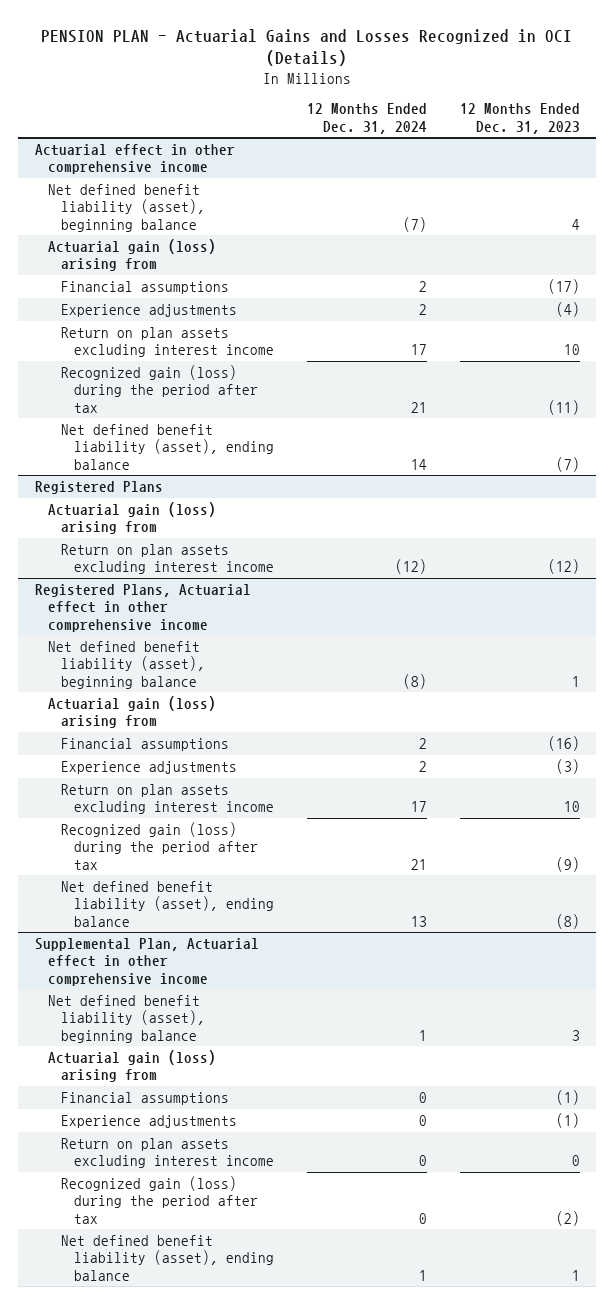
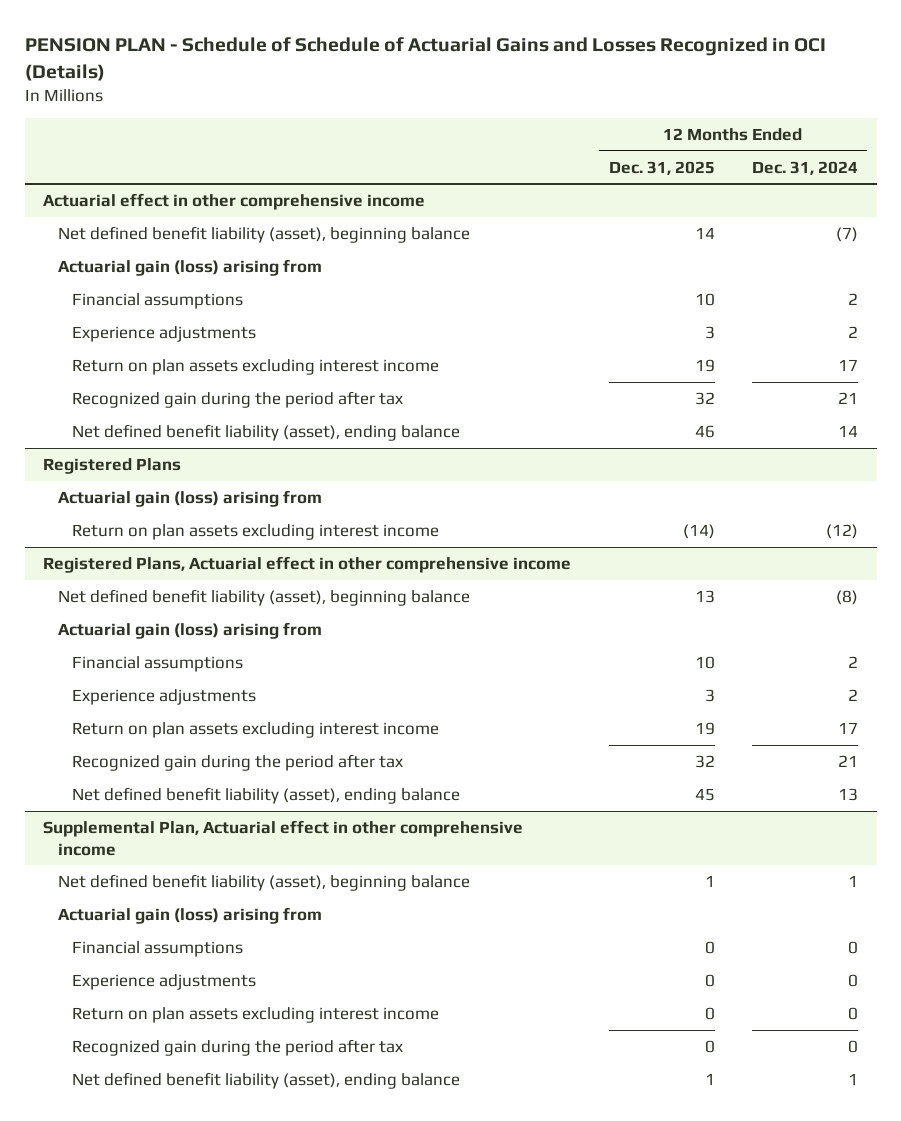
[41,28,573,67] PENSION PLAN - Actuarial Gains and Losses Recognized in OCI (Details) -> [24,37,826,81] PENSION PLAN - Schedule of Schedule of Actuarial Gains and Losses Recognized in OCI (Details)
[459,103,580,134] 12 Months Ended Dec. 31, 2023 -> none
none -> [608,160,715,175] Dec. 31, 2025
[60,365,259,413] Recognized gain (loss) during the period after tax -> [72,390,404,408] Recognized gain during the period after tax
[60,822,259,870] Recognized gain (loss) during the period after tax -> [72,753,404,771] Recognized gain during the period after tax
[60,1176,259,1224] Recognized gain (loss) during the period after tax -> [72,1038,404,1056] Recognized gain during the period after tax

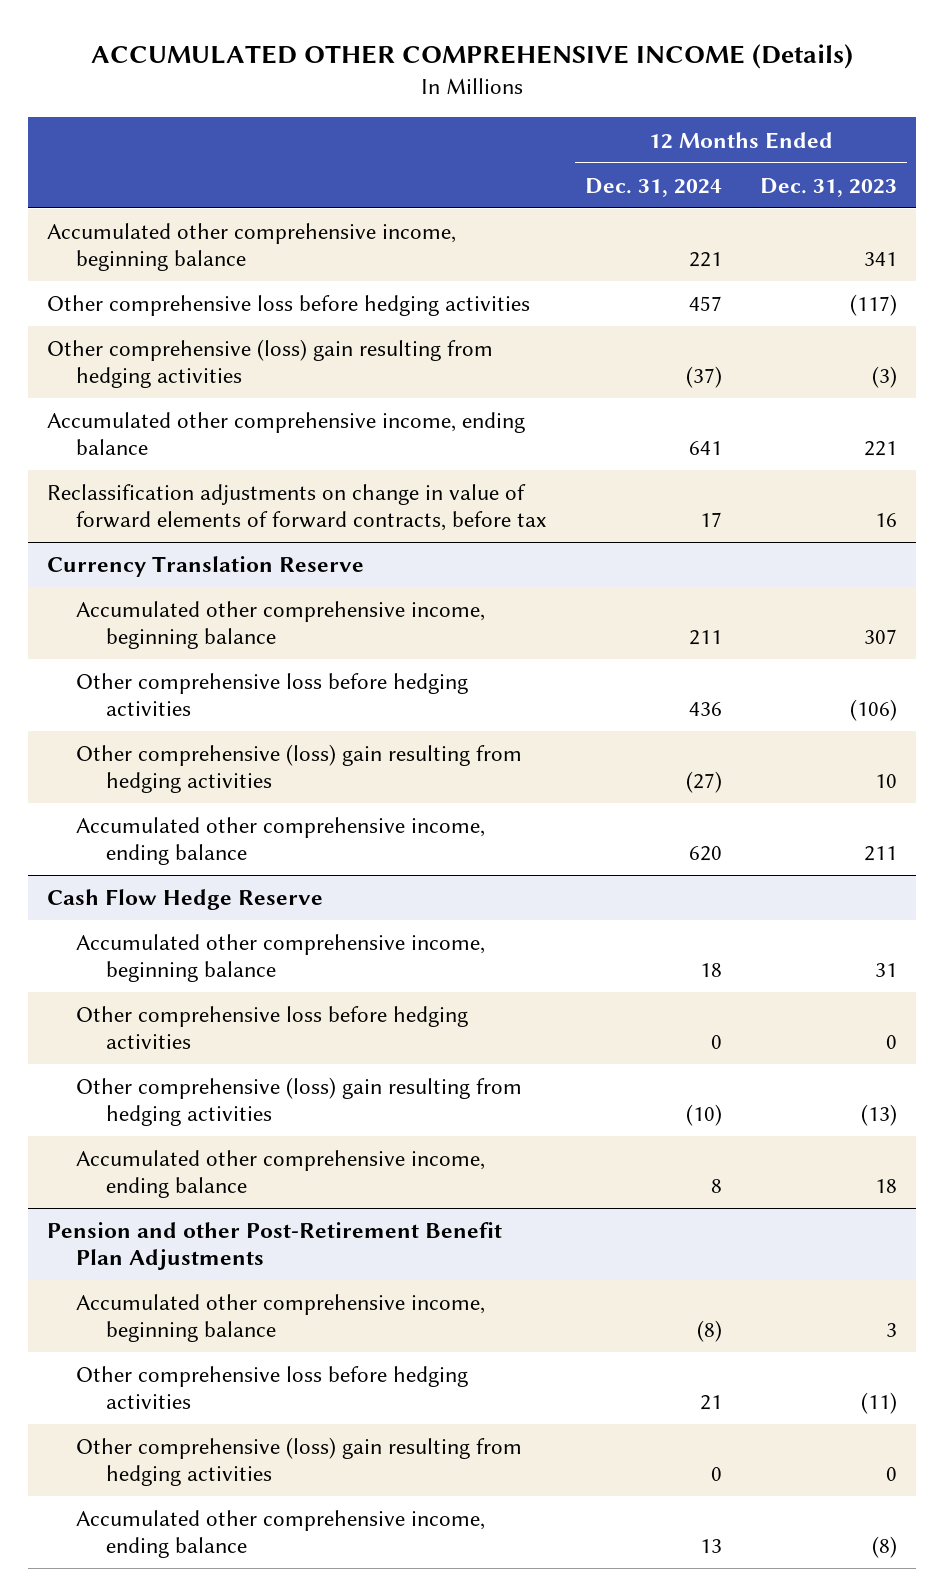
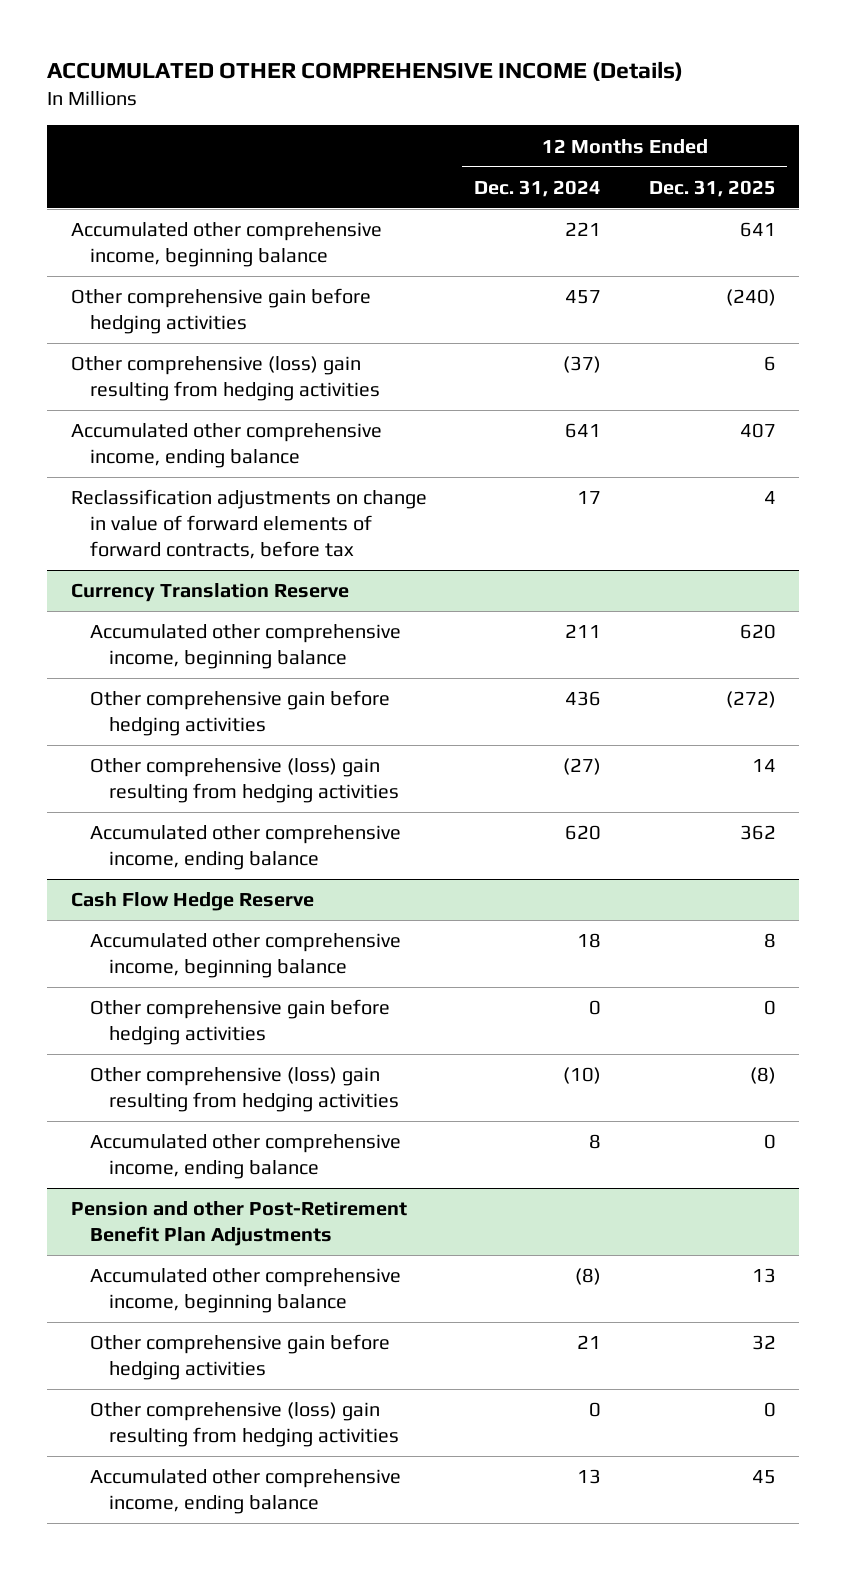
[760,177,898,197] Dec. 31, 2023 -> none
none -> [648,179,776,197] Dec. 31, 2025
[46,295,530,317] Other comprehensive loss before hedging activities -> [71,288,372,335] Other comprehensive gain before hedging activities
[76,673,469,717] Other comprehensive loss before hedging activities -> [90,690,391,737] Other comprehensive gain before hedging activities
[76,1006,469,1050] Other comprehensive loss before hedging activities -> [90,999,391,1046] Other comprehensive gain before hedging activities
[76,1366,469,1410] Other comprehensive loss before hedging activities -> [90,1334,391,1381] Other comprehensive gain before hedging activities

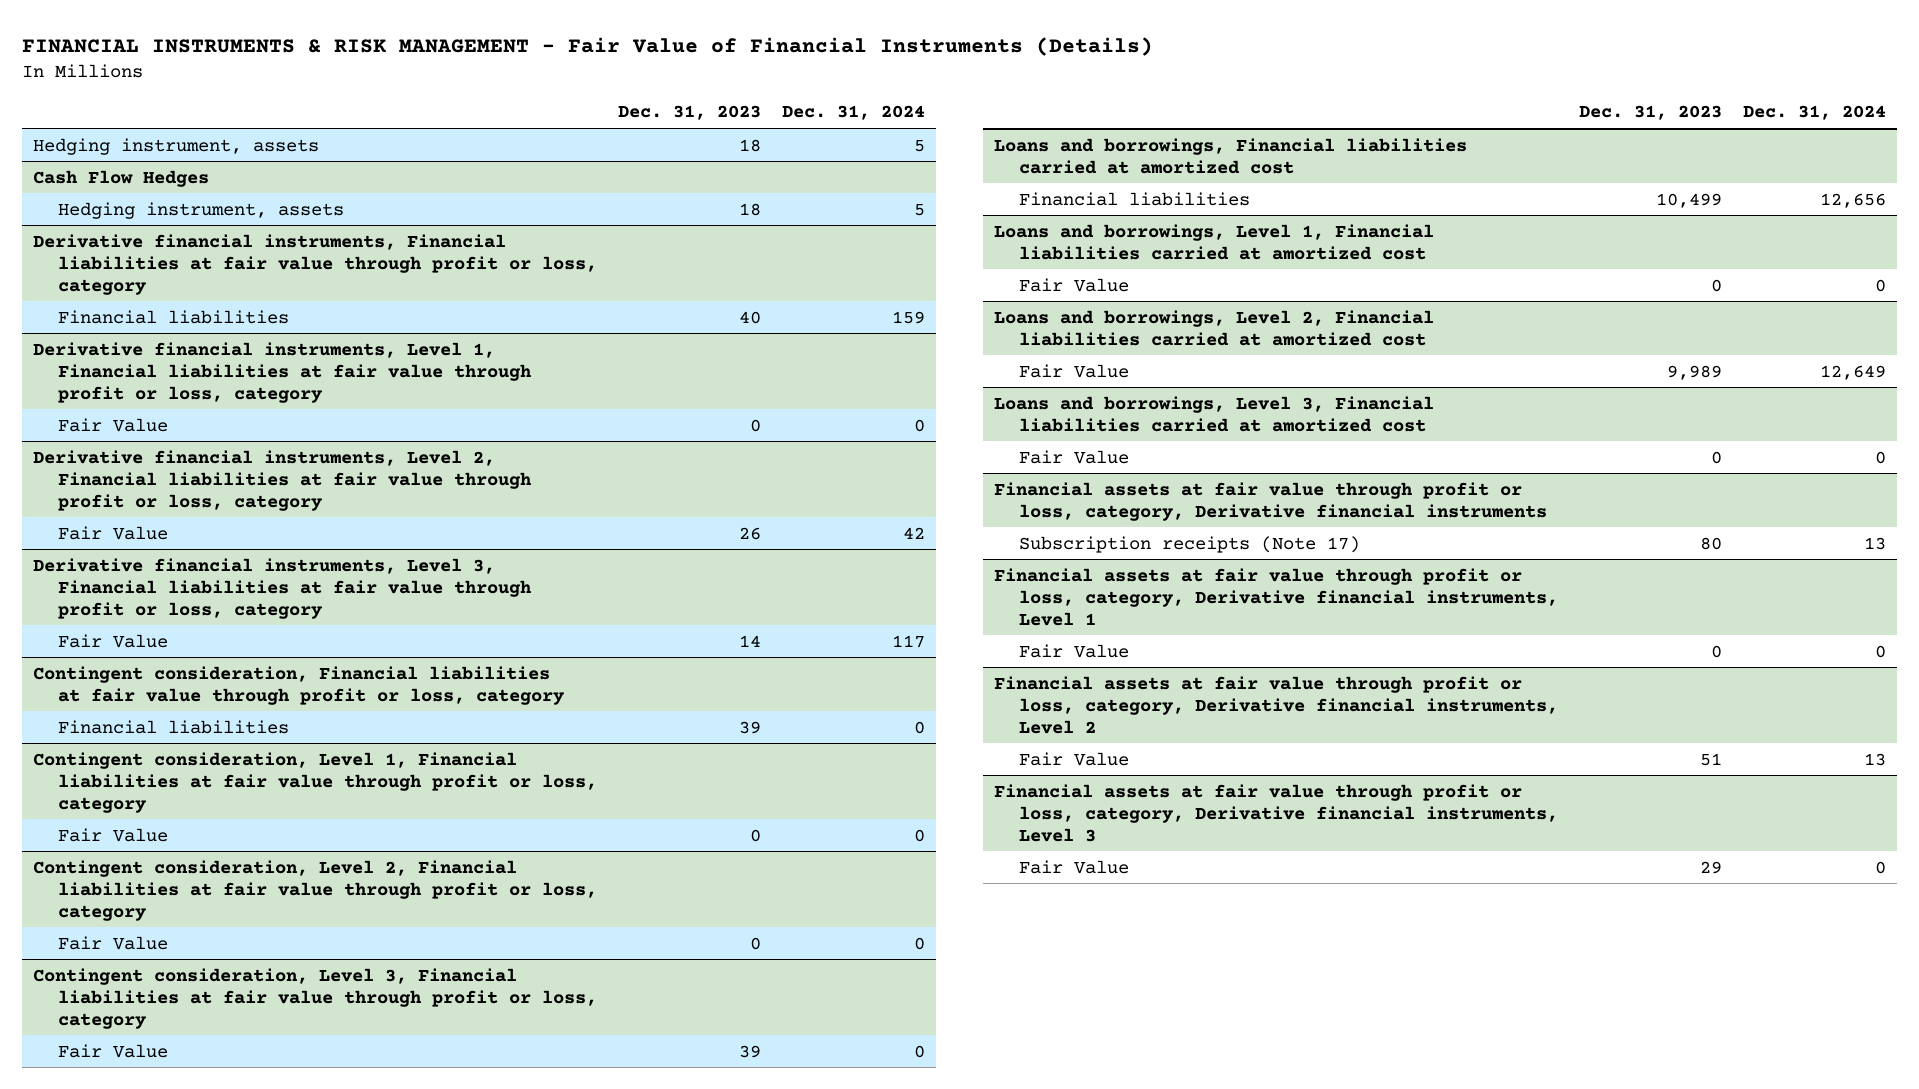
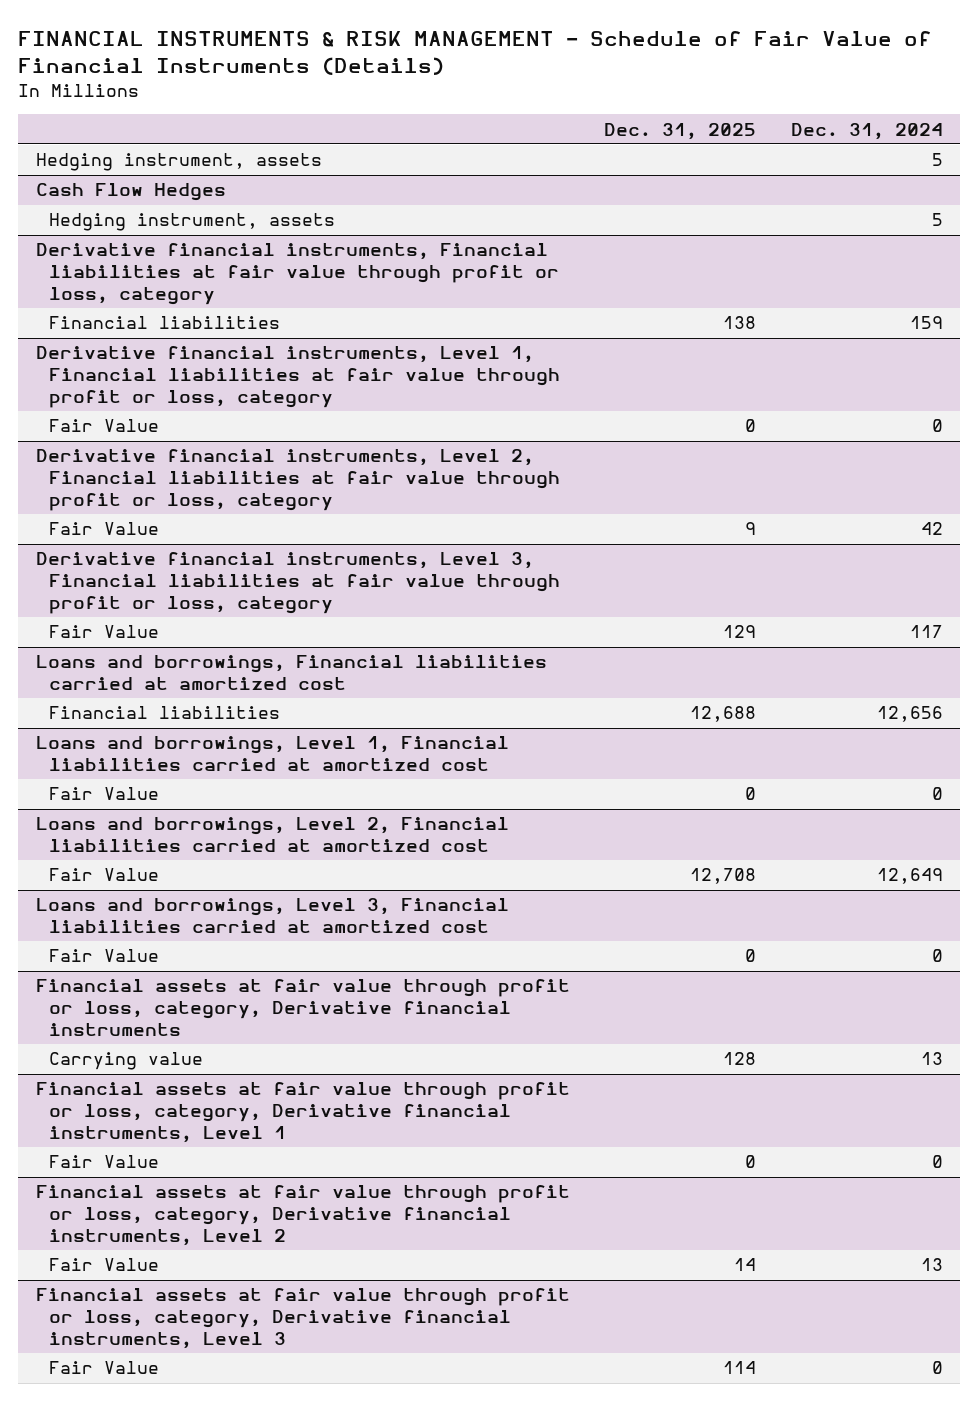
[22,36,1154,56] FINANCIAL INSTRUMENTS & RISK MANAGEMENT - Fair Value of Financial Instruments (Details) -> [18,30,933,75] FINANCIAL INSTRUMENTS & RISK MANAGEMENT - Schedule of Fair Value of Financial Instruments (Details)
[618,105,762,121] Dec. 31, 2023 -> none
none -> [604,122,757,140] Dec. 31, 2025
[32,665,565,705] Contingent consideration, Financial liabilities at fair value through profit or loss, category -> none
[57,719,289,734] Financial liabilities -> none
[32,751,597,813] Contingent consideration, Level 1, Financial liabilities at fair value through profit or loss, category -> none
[57,827,168,842] Fair Value -> none
[32,859,597,921] Contingent consideration, Level 2, Financial liabilities at fair value through profit or loss, category -> none
[57,935,168,950] Fair Value -> none
[32,967,597,1029] Contingent consideration, Level 3, Financial liabilities at fair value through profit or loss, category -> none
[57,1043,168,1058] Fair Value -> none
[1018,535,1360,553] Subscription receipts (Note 17) -> [48,1052,203,1071] Carrying value

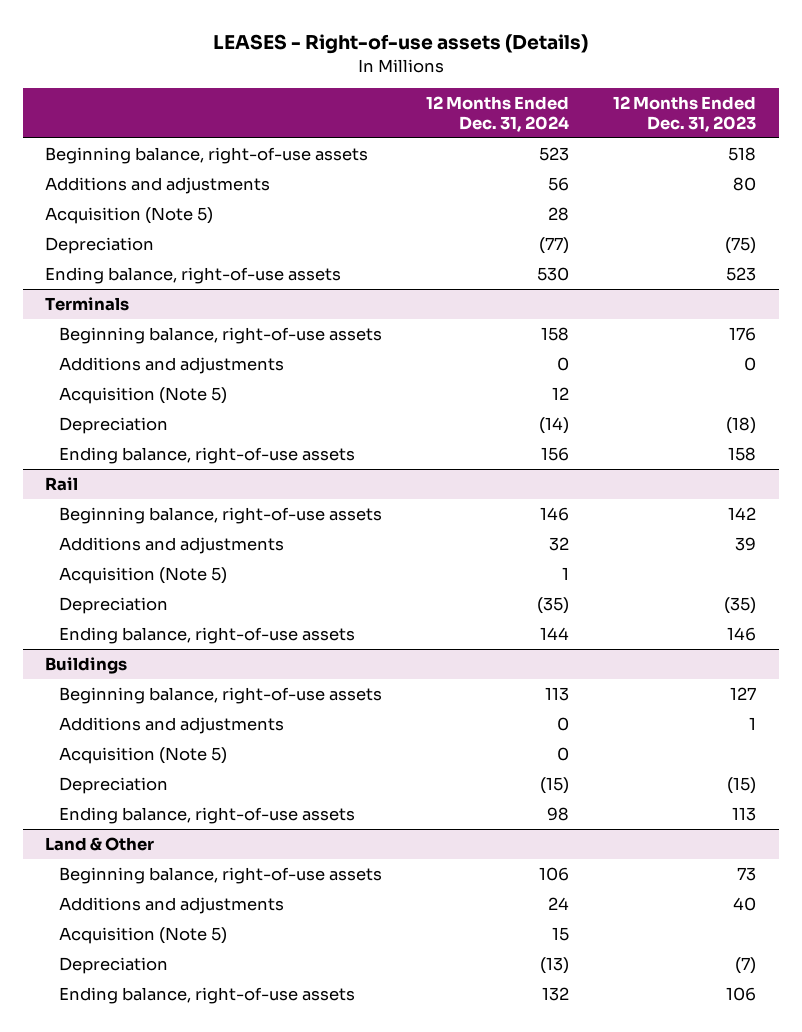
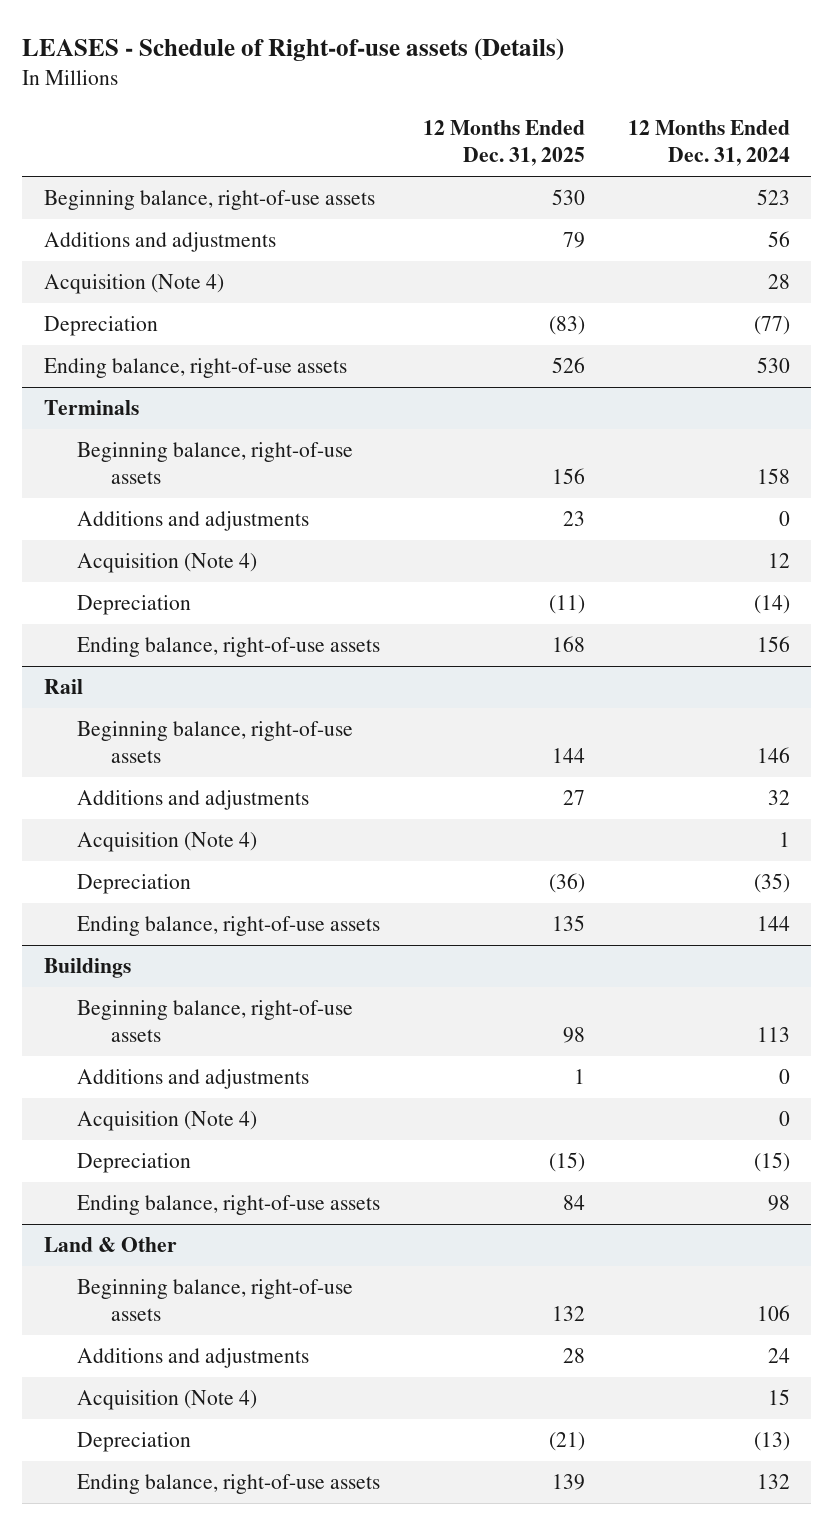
[212,34,588,55] LEASES - Right-of-use assets (Details) -> [22,37,565,61] LEASES - Schedule of Right-of-use assets (Details)
[613,96,757,132] 12 Months Ended Dec. 31, 2023 -> none
none -> [423,120,586,167] 12 Months Ended Dec. 31, 2025
[45,207,214,225] Acquisition (Note 5) -> [43,274,224,295] Acquisition (Note 4)
[58,387,227,405] Acquisition (Note 5) -> [77,553,258,574] Acquisition (Note 4)
[58,567,227,585] Acquisition (Note 5) -> [77,832,258,853] Acquisition (Note 4)
[58,747,227,765] Acquisition (Note 5) -> [77,1111,258,1132] Acquisition (Note 4)
[58,927,227,945] Acquisition (Note 5) -> [77,1390,258,1411] Acquisition (Note 4)

